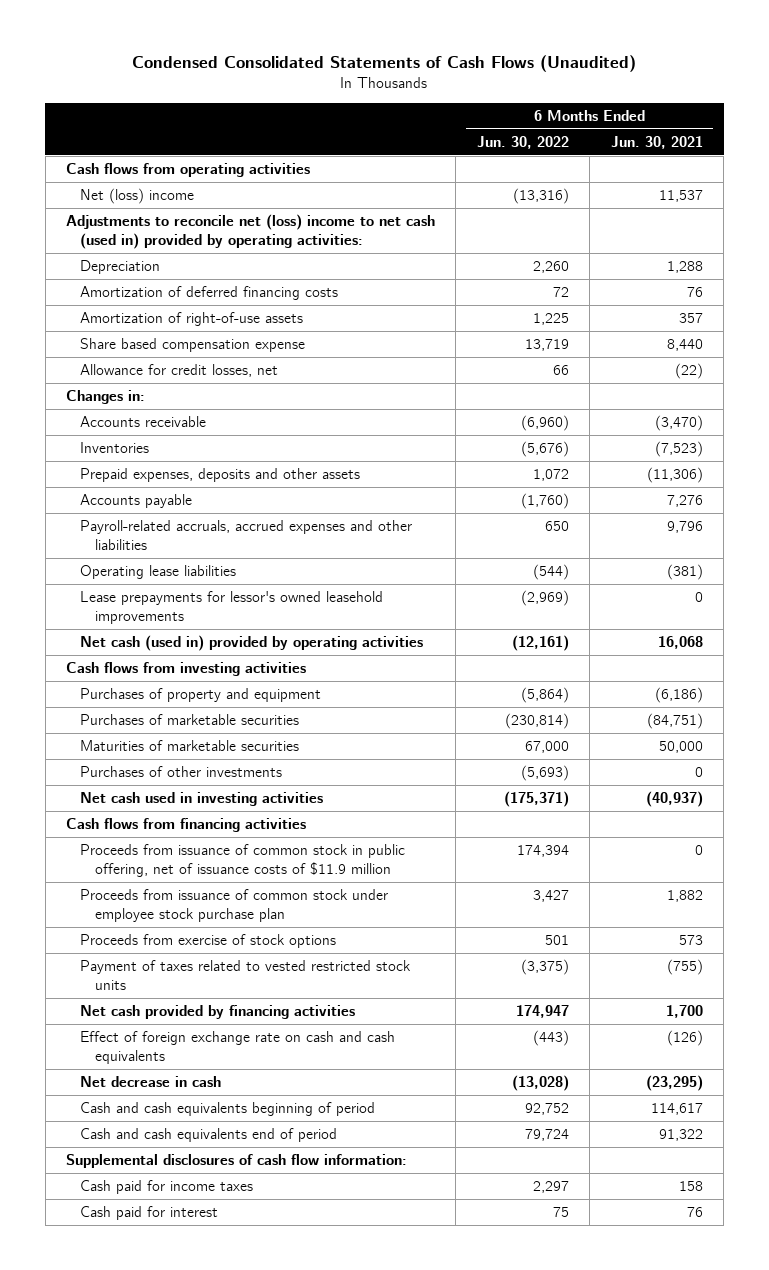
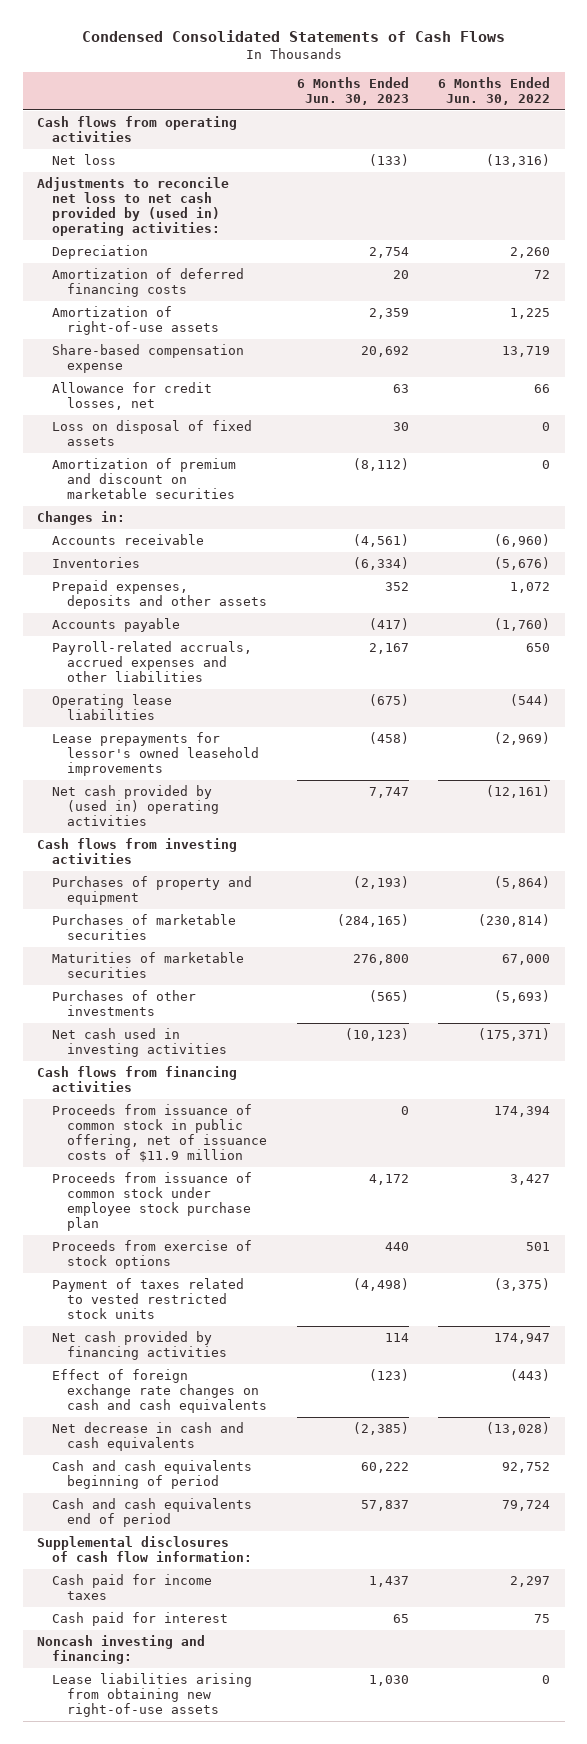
[132,55,637,73] Condensed Consolidated Statements of Cash Flows (Unaudited) -> [81,30,505,43] Condensed Consolidated Statements of Cash Flows
[610,136,703,150] Jun. 30, 2021 -> none
none -> [296,76,409,106] 6 Months Ended Jun. 30, 2023
[80,188,195,205] Net (loss) income -> [52,153,117,165] Net loss
[65,214,435,250] Adjustments to reconcile net (loss) income to net cash (used in) provided by operating activities: -> [37,176,230,237] Adjustments to reconcile net loss to net cash provided by (used in) operating activities:
[80,338,306,353] Share based compensation expense -> [52,343,245,374] Share-based compensation expense
none -> [52,419,253,447] Loss on disposal of fixed assets
none -> [52,457,237,500] Amortization of premium and discount on marketable securities
[80,635,424,652] Net cash (used in) provided by operating activities -> [52,784,220,827] Net cash provided by (used in) operating activities
[80,1031,396,1065] Effect of foreign exchange rate on cash and cash equivalents -> [52,1368,268,1414] Effect of foreign exchange rate changes on cash and cash equivalents
[80,1076,222,1088] Net decrease in cash -> [52,1421,245,1452] Net decrease in cash and cash equivalents
none -> [37,1634,206,1665] Noncash investing and financing:
none -> [52,1672,253,1718] Lease liabilities arising from obtaining new right-of-use assets

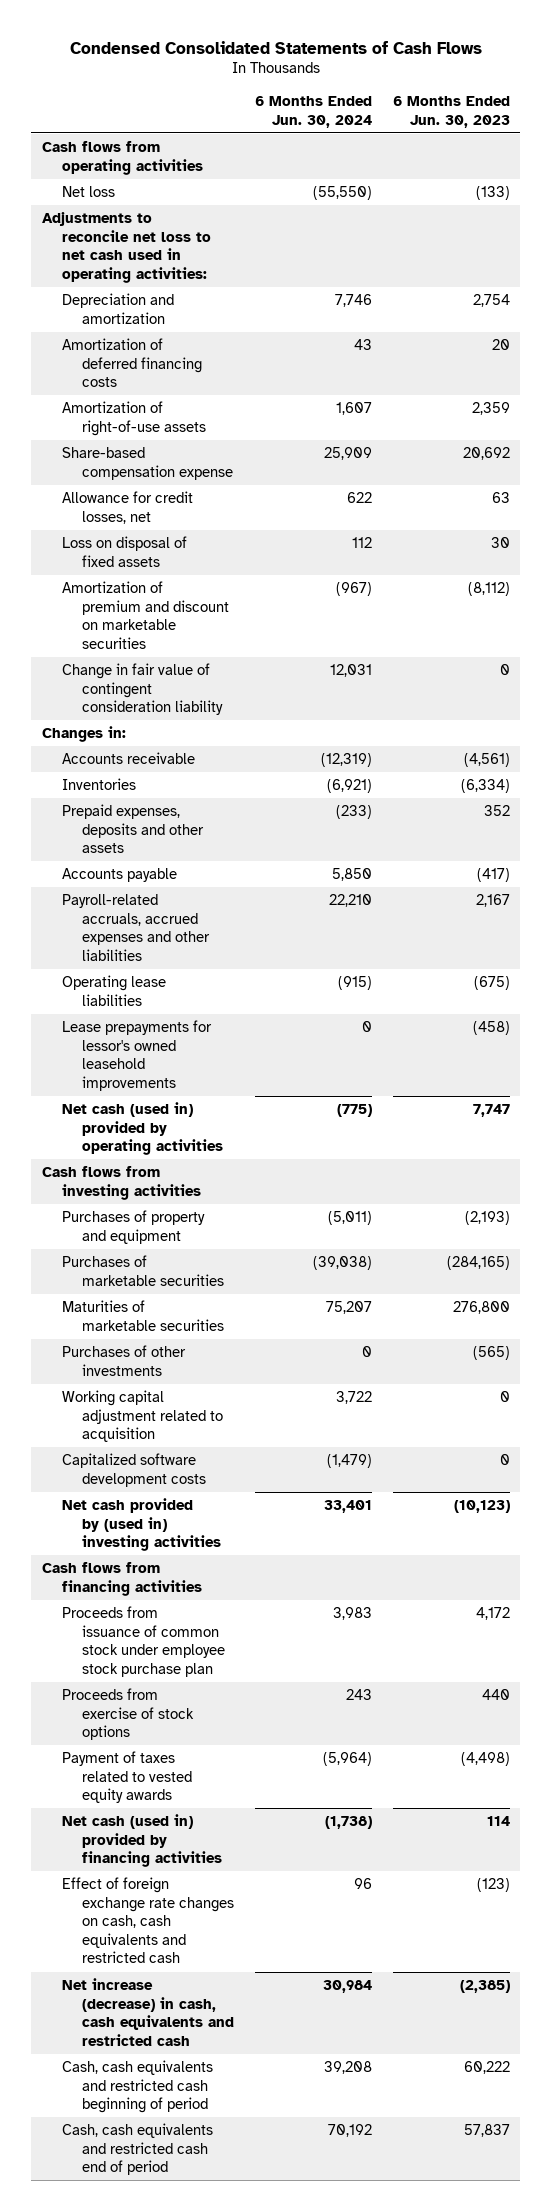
[437,76,550,106] 6 Months Ended Jun. 30, 2022 -> none
none -> [254,95,372,128] 6 Months Ended Jun. 30, 2024
[37,176,230,237] Adjustments to reconcile net loss to net cash provided by (used in) operating activities: -> [41,211,211,283] Adjustments to reconcile net loss to net cash used in operating activities:
[52,244,149,259] Depreciation -> [61,292,174,324] Depreciation and amortization
none -> [61,662,224,716] Change in fair value of contingent consideration liability
[52,784,220,827] Net cash provided by (used in) operating activities -> [61,1101,224,1156] Net cash (used in) provided by operating activities
none -> [61,1389,224,1443] Working capital adjustment related to acquisition
none -> [61,1452,207,1487] Capitalized software development costs
[52,1027,228,1058] Net cash used in investing activities -> [61,1497,222,1552] Net cash provided by (used in) investing activities
[52,1103,268,1163] Proceeds from issuance of common stock in public offering, net of issuance costs of $11.9 million -> none
[37,1535,253,1563] Supplemental disclosures of cash flow information: -> none
[52,1573,213,1601] Cash paid for income taxes -> none
[52,1611,229,1626] Cash paid for interest -> none
[37,1634,206,1665] Noncash investing and financing: -> none
[52,1672,253,1718] Lease liabilities arising from obtaining new right-of-use assets -> none
[52,1277,245,1320] Payment of taxes related to vested restricted stock units -> [61,1750,193,1804] Payment of taxes related to vested equity awards
[52,1330,228,1361] Net cash provided by financing activities -> [61,1813,223,1868] Net cash (used in) provided by financing activities
[52,1368,268,1414] Effect of foreign exchange rate changes on cash and cash equivalents -> [61,1876,235,1964] Effect of foreign exchange rate changes on cash, cash equivalents and restricted cash
[52,1421,245,1452] Net decrease in cash and cash equivalents -> [61,1977,235,2046] Net increase (decrease) in cash, cash equivalents and restricted cash
[52,1459,253,1490] Cash and cash equivalents beginning of period -> [61,2059,213,2114] Cash, cash equivalents and restricted cash beginning of period
[52,1497,253,1528] Cash and cash equivalents end of period -> [61,2122,213,2176] Cash, cash equivalents and restricted cash end of period

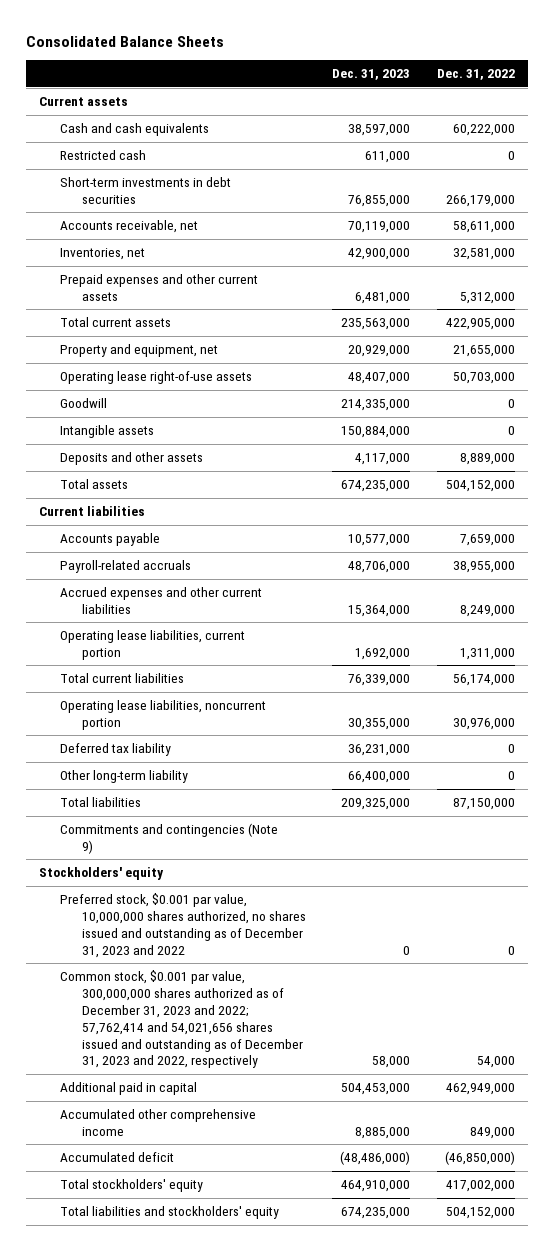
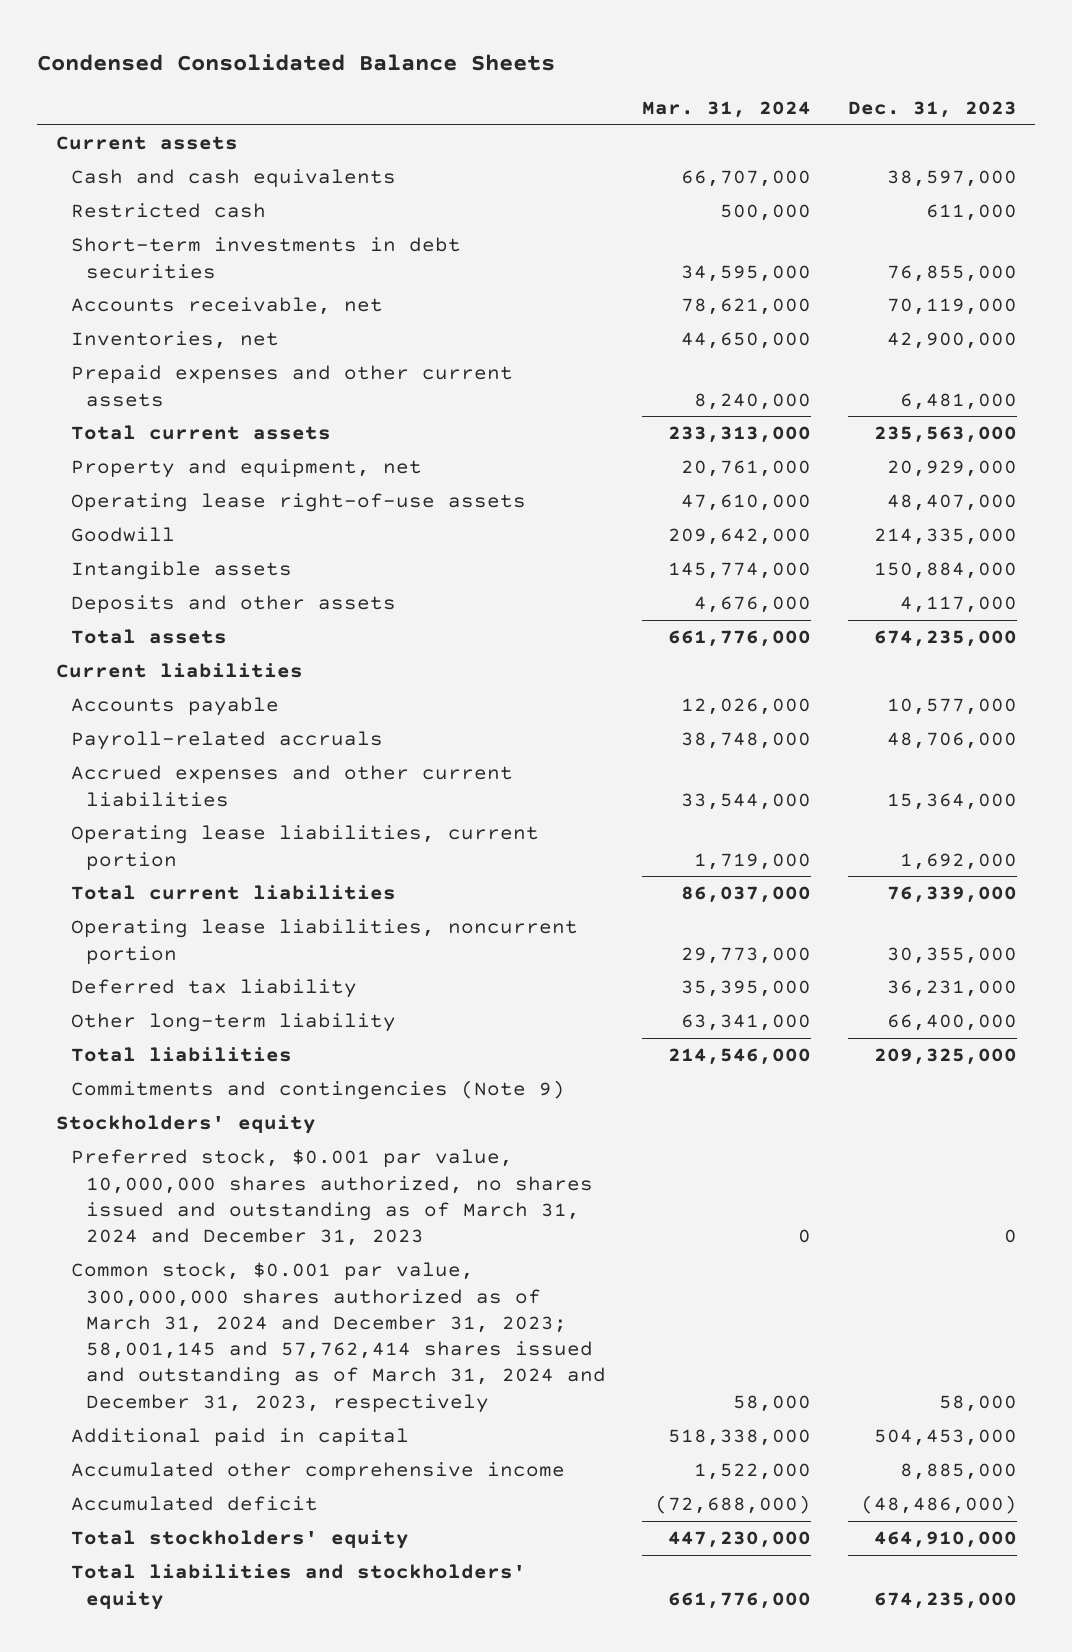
[25,35,224,47] Consolidated Balance Sheets -> [37,53,556,71] Condensed Consolidated Balance Sheets
[437,69,516,81] Dec. 31, 2022 -> none
none -> [642,100,812,118] Mar. 31, 2024
[60,893,306,958] Preferred stock, $0.001 par value, 10,000,000 shares authorized, no shares issued and outstanding as of December 31, 2023 and 2022 -> [70,1149,593,1247] Preferred stock, $0.001 par value, 10,000,000 shares authorized, no shares issued and outstanding as of March 31, 2024 and December 31, 2023
[60,970,303,1069] Common stock, $0.001 par value, 300,000,000 shares authorized as of December 31, 2023 and 2022; 57,762,414 and 54,021,656 shares issued and outstanding as of December 31, 2023 and 2022, respectively -> [70,1262,606,1413] Common stock, $0.001 par value, 300,000,000 shares authorized as of March 31, 2024 and December 31, 2023; 58,001,145 and 57,762,414 shares issued and outstanding as of March 31, 2024 and December 31, 2023, respectively

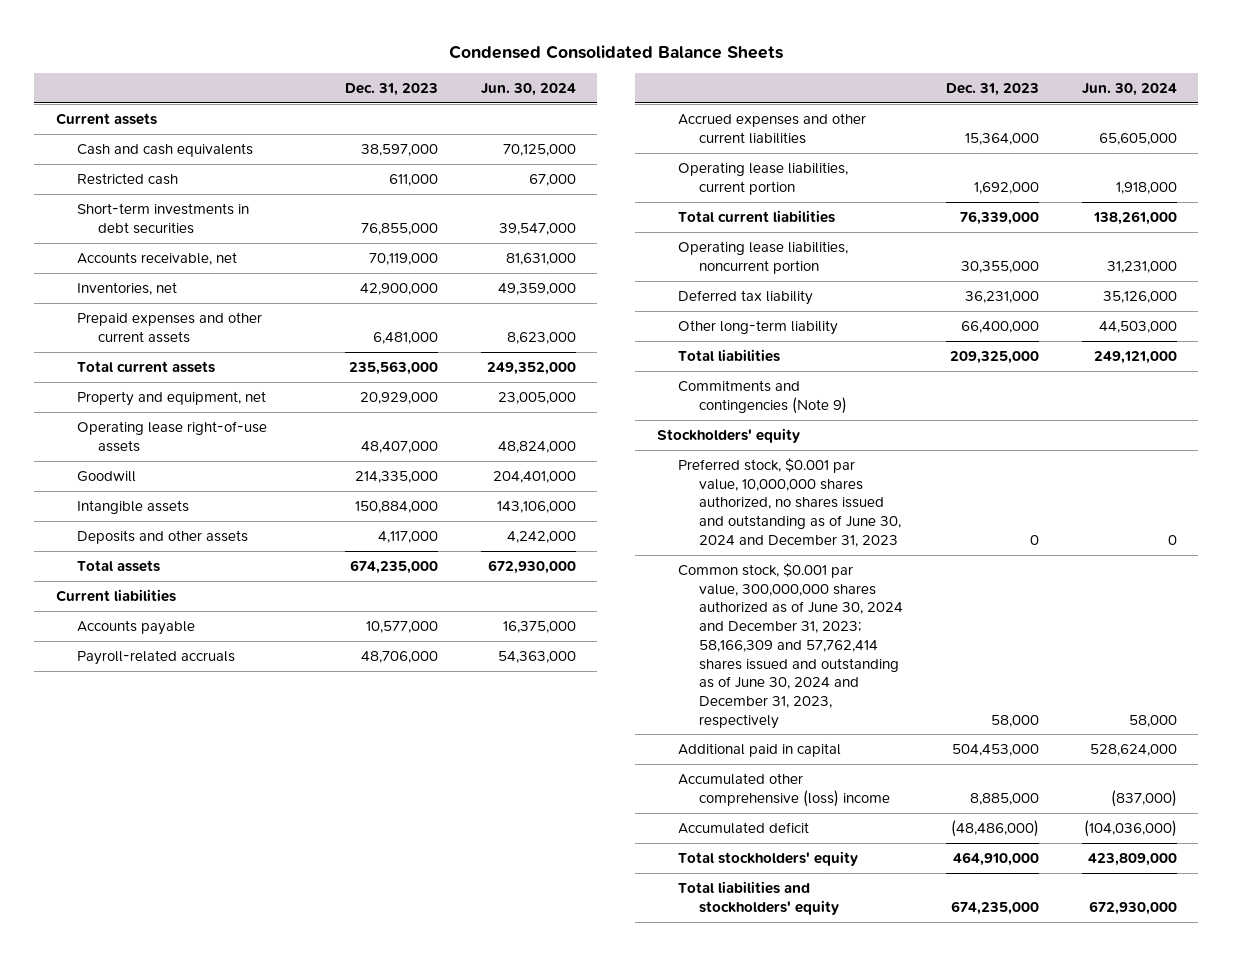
[642,100,812,118] Mar. 31, 2024 -> none
none -> [480,82,576,96] Jun. 30, 2024
[70,1149,593,1247] Preferred stock, $0.001 par value, 10,000,000 shares authorized, no shares issued and outstanding as of March 31, 2024 and December 31, 2023 -> [677,458,901,547] Preferred stock, $0.001 par value, 10,000,000 shares authorized, no shares issued and outstanding as of June 30, 2024 and December 31, 2023
[70,1262,606,1413] Common stock, $0.001 par value, 300,000,000 shares authorized as of March 31, 2024 and December 31, 2023; 58,001,145 and 57,762,414 shares issued and outstanding as of March 31, 2024 and December 31, 2023, respectively -> [677,563,903,729] Common stock, $0.001 par value, 300,000,000 shares authorized as of June 30, 2024 and December 31, 2023; 58,166,309 and 57,762,414 shares issued and outstanding as of June 30, 2024 and December 31, 2023, respectively
[70,1462,565,1482] Accumulated other comprehensive income -> [677,773,890,807] Accumulated other comprehensive (loss) income

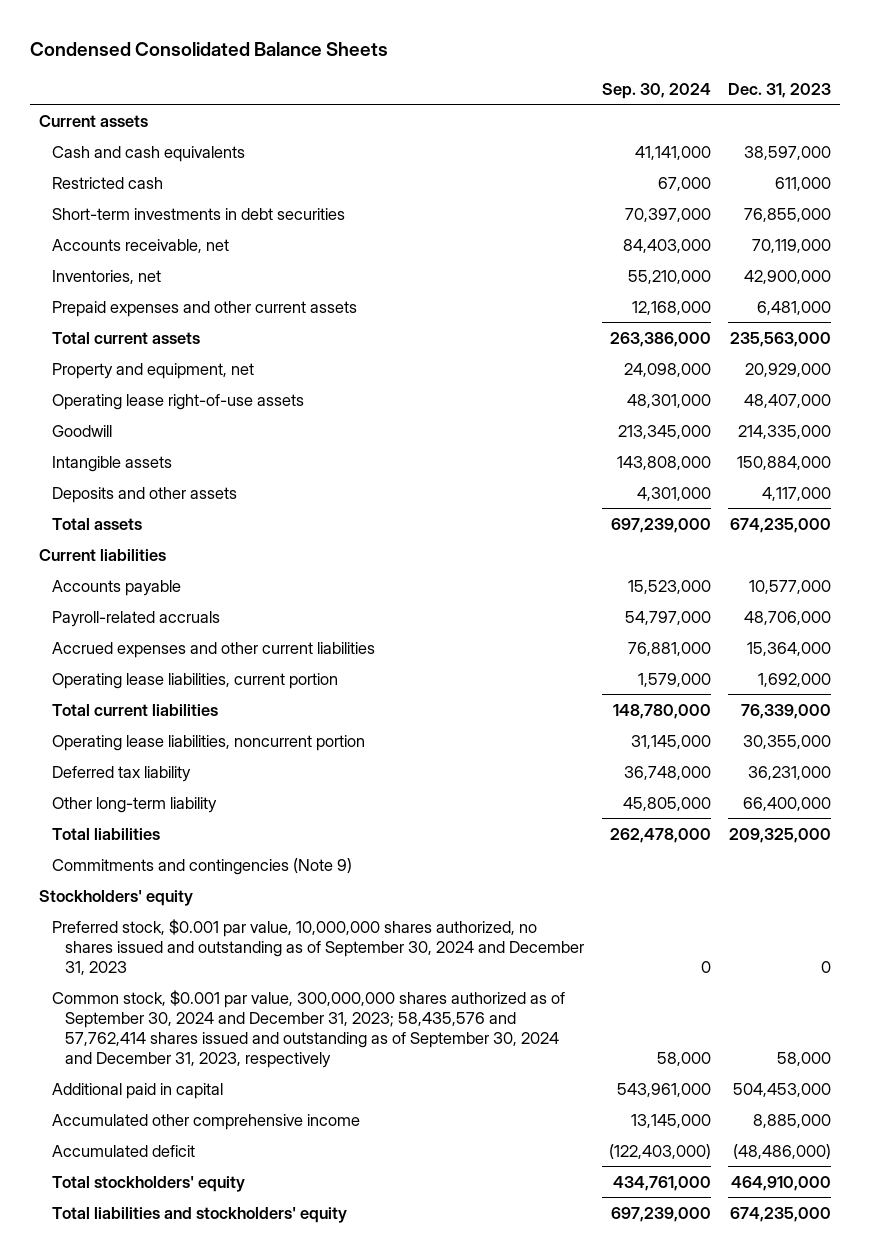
[480,82,576,96] Jun. 30, 2024 -> none
none -> [601,82,711,99] Sep. 30, 2024
[677,458,901,547] Preferred stock, $0.001 par value, 10,000,000 shares authorized, no shares issued and outstanding as of June 30, 2024 and December 31, 2023 -> [52,918,585,975] Preferred stock, $0.001 par value, 10,000,000 shares authorized, no shares issued and outstanding as of September 30, 2024 and December 31, 2023
[677,563,903,729] Common stock, $0.001 par value, 300,000,000 shares authorized as of June 30, 2024 and December 31, 2023; 58,166,309 and 57,762,414 shares issued and outstanding as of June 30, 2024 and December 31, 2023, respectively -> [52,989,566,1068] Common stock, $0.001 par value, 300,000,000 shares authorized as of September 30, 2024 and December 31, 2023; 58,435,576 and 57,762,414 shares issued and outstanding as of September 30, 2024 and December 31, 2023, respectively
[677,773,890,807] Accumulated other comprehensive (loss) income -> [52,1113,361,1130] Accumulated other comprehensive income

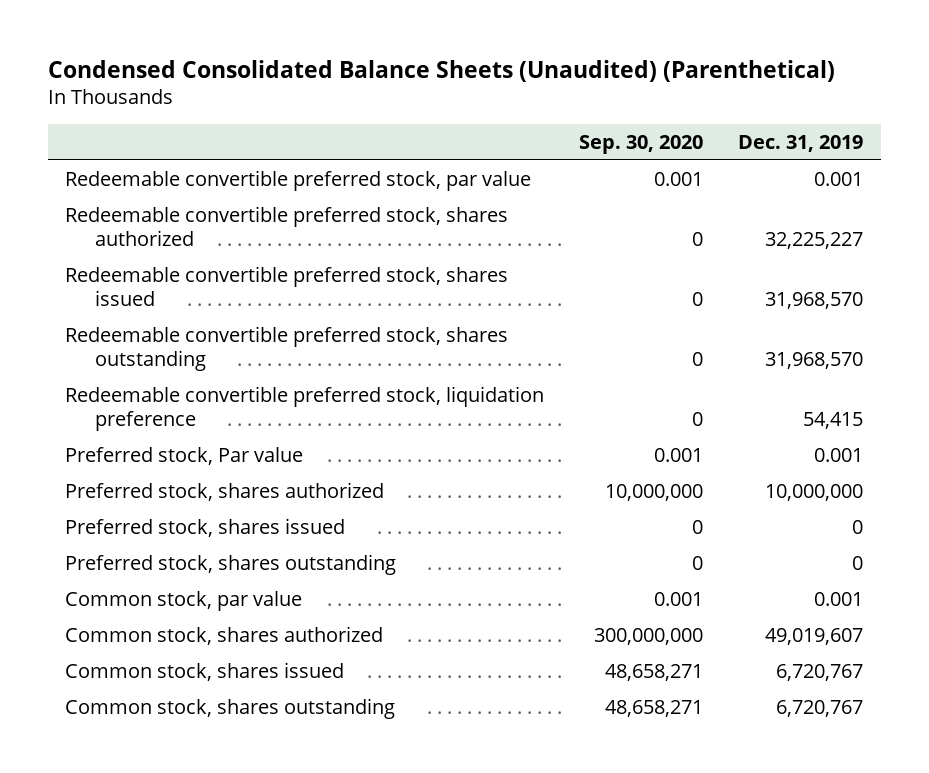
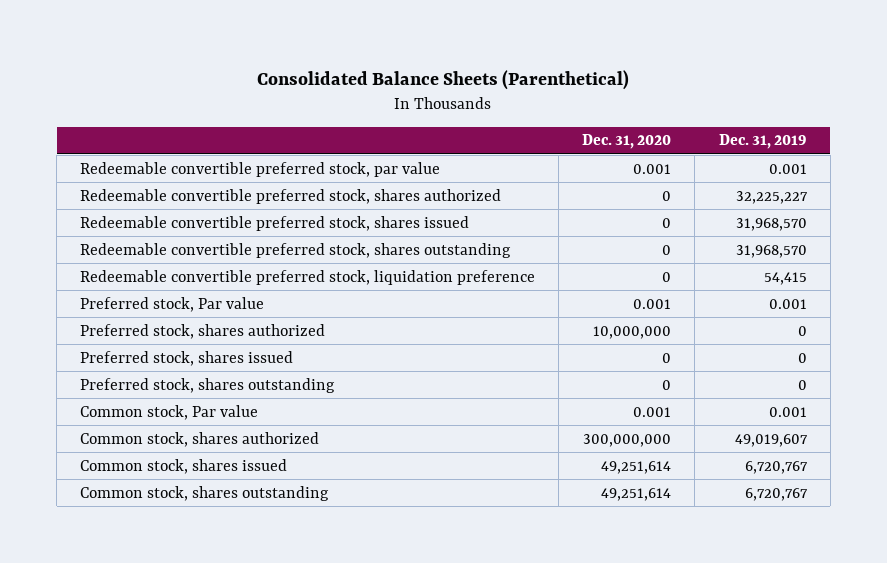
[47,60,835,83] Condensed Consolidated Balance Sheets (Unaudited) (Parenthetical) -> [257,69,630,90] Consolidated Balance Sheets (Parenthetical)
[579,134,704,154] Sep. 30, 2020 -> none
none -> [582,134,672,150] Dec. 31, 2020
[765,483,864,501] 10,000,000 -> [797,325,807,336] 0
[65,590,303,611] Common stock, par value -> [80,404,259,420] Common stock, Par value

